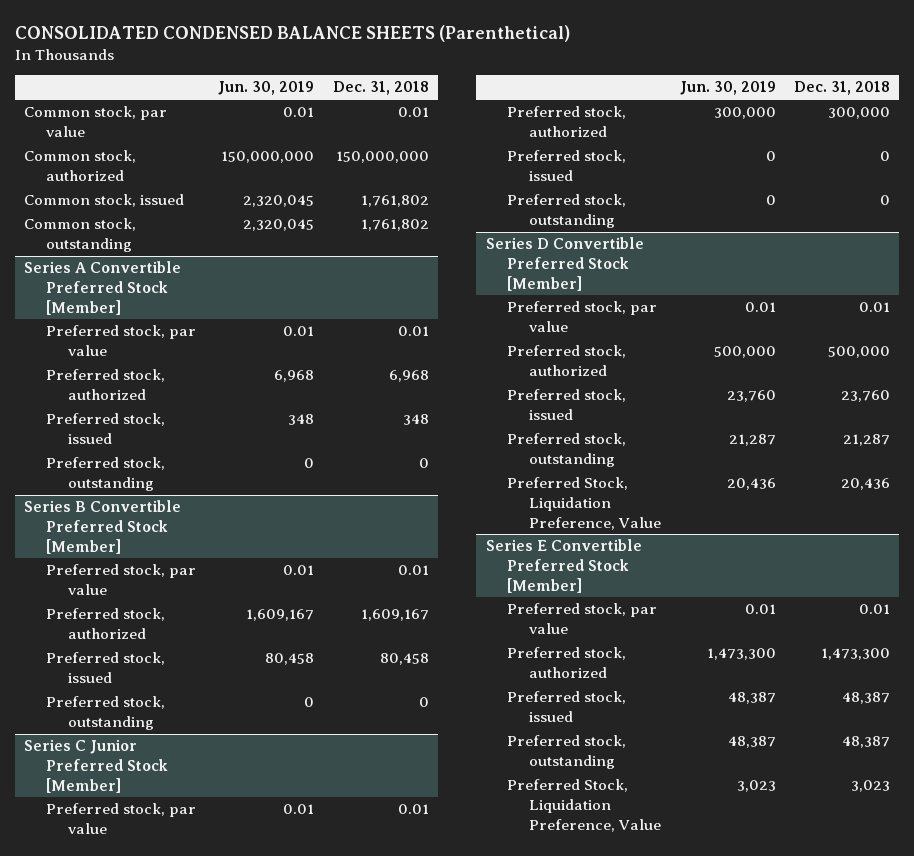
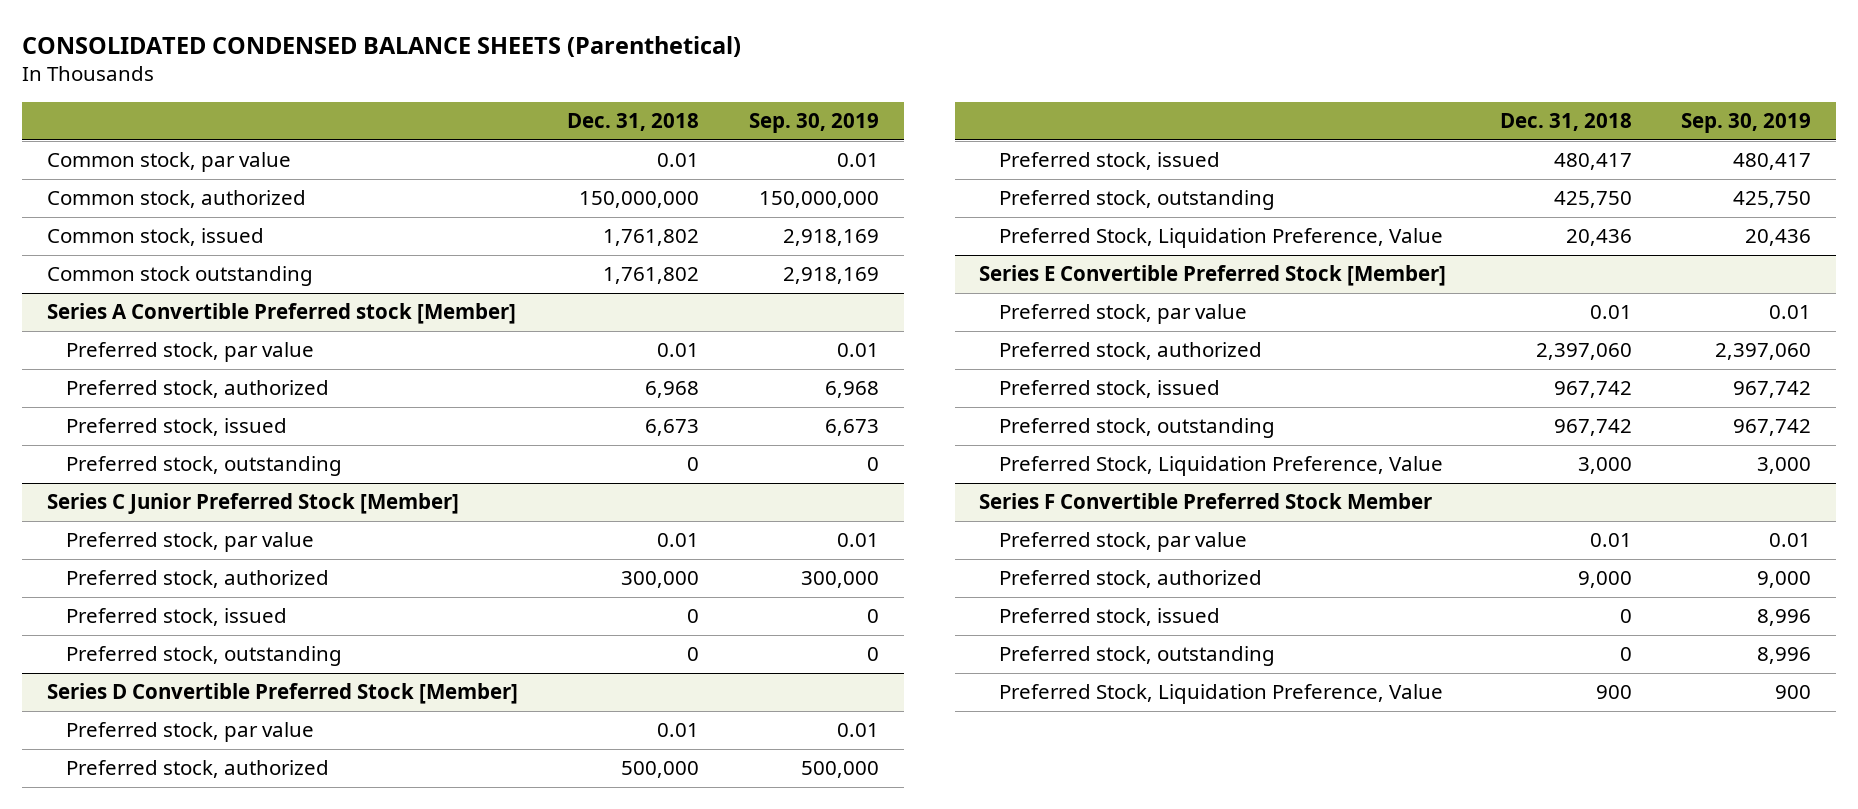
[218,81,315,96] Jun. 30, 2019 -> none
none -> [748,113,879,134] Sep. 30, 2019
[24,218,137,253] Common stock, outstanding -> [46,266,313,287] Common stock outstanding
[24,261,182,315] Series A Convertible Preferred Stock [Member] -> [46,303,516,325] Series A Convertible Preferred stock [Member]
[45,457,165,492] Preferred stock, outstanding -> none
[24,500,182,554] Series B Convertible Preferred Stock [Member] -> none
[45,564,196,596] Preferred stock, par value -> none
[45,608,165,640] Preferred stock, authorized -> none
[45,652,165,684] Preferred stock, issued -> none
[402,414,429,426] 348 -> [645,419,700,437] 6,673
[841,390,891,403] 23,760 -> [1553,153,1632,171] 480,417
[843,434,891,447] 21,287 -> [1553,191,1632,209] 425,750
[821,648,891,661] 1,473,300 -> [1535,343,1632,361] 2,397,060
[842,692,891,705] 48,387 -> [1553,381,1632,399] 967,742
[842,736,891,749] 48,387 -> [1553,419,1632,437] 967,742
[851,780,891,793] 3,023 -> [1577,457,1632,475] 3,000
none -> [979,493,1433,510] Series F Convertible Preferred Stock Member
none -> [998,532,1247,553] Preferred stock, par value
none -> [998,570,1262,589] Preferred stock, authorized
none -> [998,608,1220,627] Preferred stock, issued
none -> [998,646,1275,667] Preferred stock, outstanding
none -> [998,684,1443,705] Preferred Stock, Liquidation Preference, Value

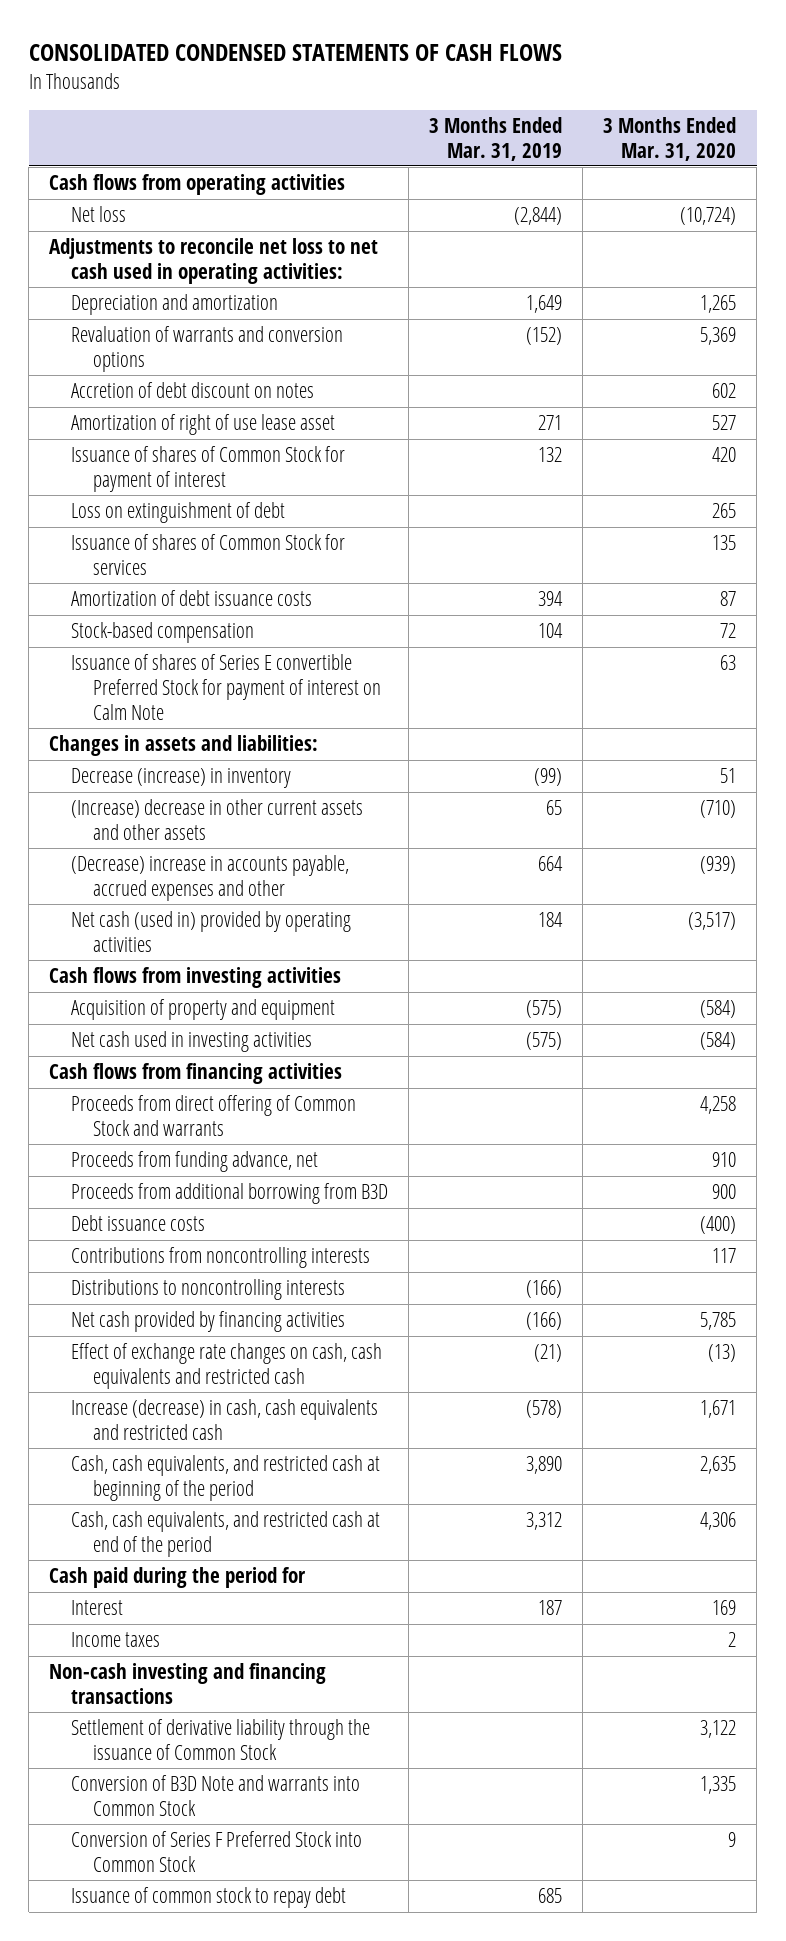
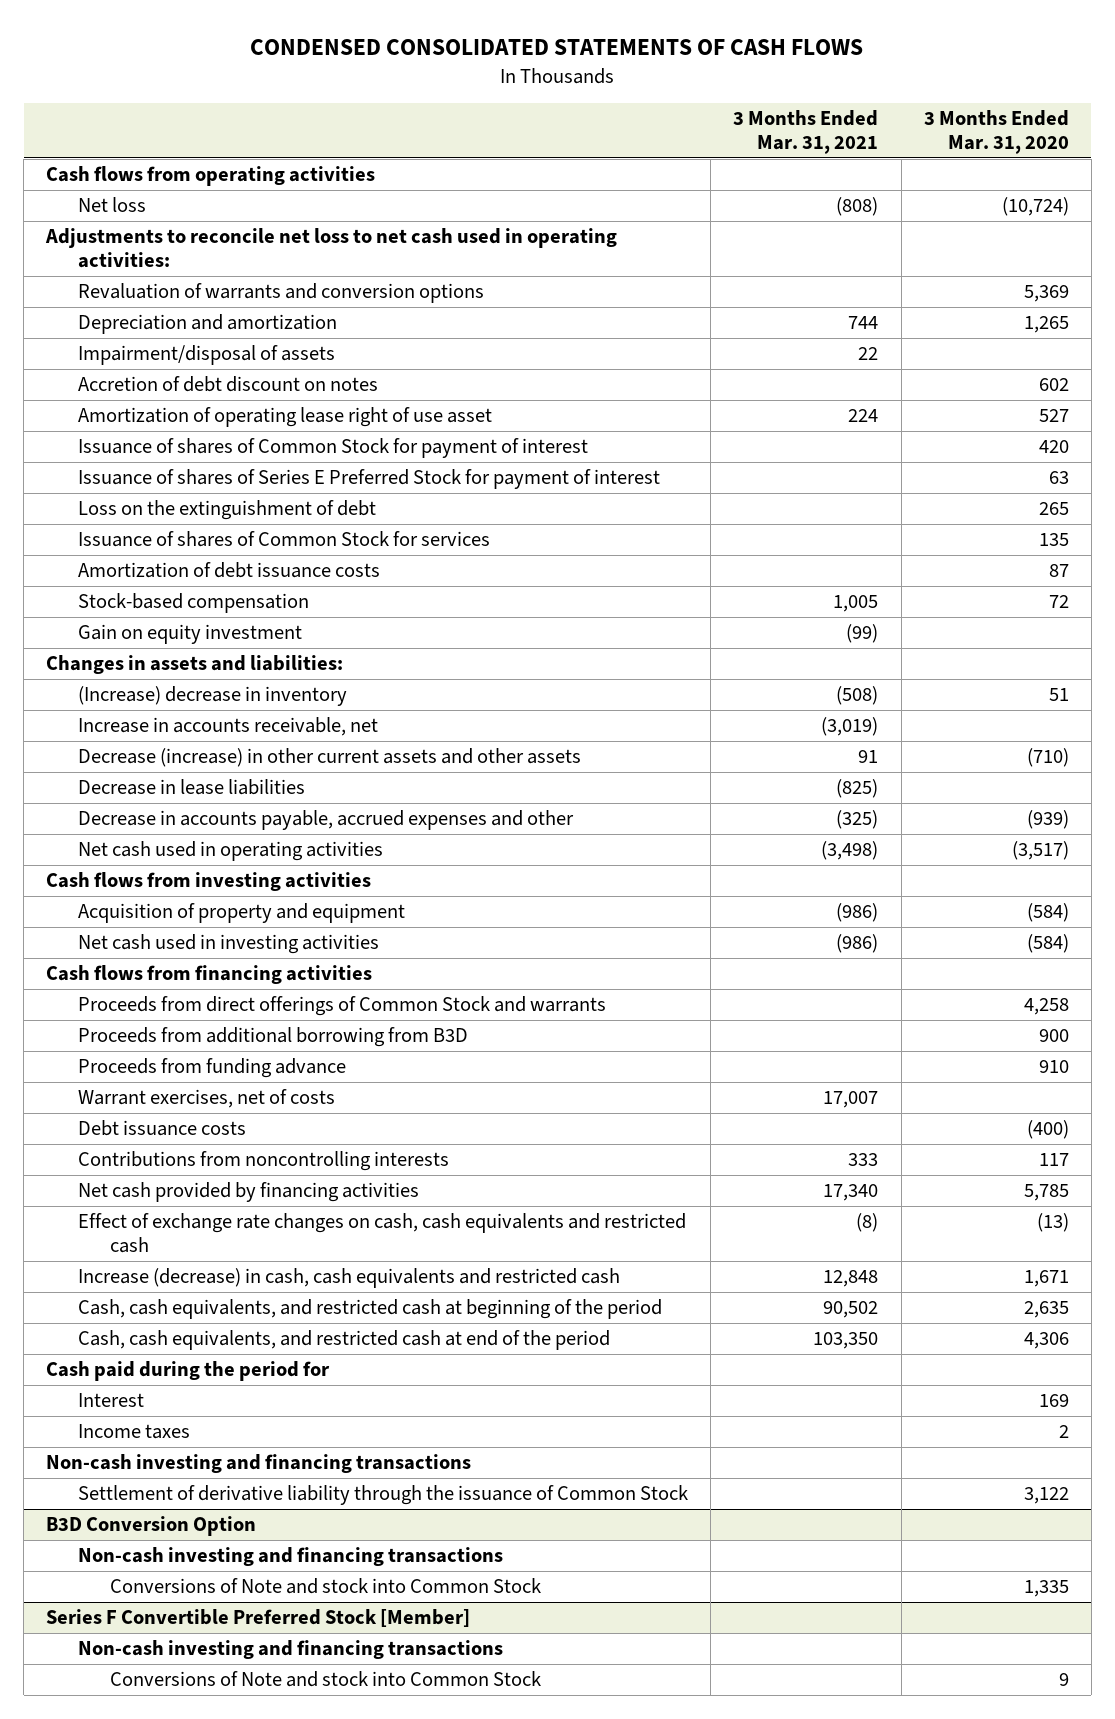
[28,43,562,61] CONSOLIDATED CONDENSED STATEMENTS OF CASH FLOWS -> [250,39,864,56] CONDENSED CONSOLIDATED STATEMENTS OF CASH FLOWS
[429,116,563,161] 3 Months Ended Mar. 31, 2019 -> none
none -> [733,110,879,155] 3 Months Ended Mar. 31, 2021
[71,294,279,316] Depreciation and amortization -> [78,314,338,335] Depreciation and amortization
none -> [78,345,336,366] Impairment/disposal of assets
[71,414,336,436] Amortization of right of use lease asset -> [78,407,493,428] Amortization of operating lease right of use asset
none -> [78,469,661,490] Issuance of shares of Series E Preferred Stock for payment of interest
[71,502,286,524] Loss on extinguishment of debt -> [78,500,377,521] Loss on the extinguishment of debt
[71,654,382,720] Issuance of shares of Series E convertible Preferred Stock for payment of interest on Calm Note -> none
none -> [78,624,303,645] Gain on equity investment
[71,768,292,789] Decrease (increase) in inventory -> [78,686,348,707] (Increase) decrease in inventory
none -> [78,717,379,737] Increase in accounts receivable, net
[71,799,364,840] (Increase) decrease in other current assets and other assets -> [78,748,582,768] Decrease (increase) in other current assets and other assets
none -> [78,779,306,796] Decrease in lease liabilities
[71,855,350,901] (Decrease) increase in accounts payable, accrued expenses and other -> [78,810,575,831] Decrease in accounts payable, accrued expenses and other
[71,911,352,952] Net cash (used in) provided by operating activities -> [78,841,384,862] Net cash used in operating activities
[71,1151,319,1173] Proceeds from funding advance, net -> none
[71,1095,357,1136] Proceeds from direct offering of Common Stock and warrants -> [78,996,607,1017] Proceeds from direct offerings of Common Stock and warrants
none -> [78,1058,347,1079] Proceeds from funding advance
none -> [78,1089,336,1109] Warrant exercises, net of costs
[71,1279,346,1301] Distributions to noncontrolling interests -> none
[71,1887,347,1909] Issuance of common stock to repay debt -> none
none -> [46,1516,257,1537] B3D Conversion Option
none -> [78,1547,504,1567] Non-cash investing and financing transactions
[71,1775,361,1816] Conversion of B3D Note and warrants into Common Stock -> [110,1578,542,1595] Conversions of Note and stock into Common Stock
none -> [46,1609,471,1628] Series F Convertible Preferred Stock [Member]
none -> [78,1640,504,1660] Non-cash investing and financing transactions
[71,1831,363,1872] Conversion of Series F Preferred Stock into Common Stock -> [110,1671,542,1688] Conversions of Note and stock into Common Stock

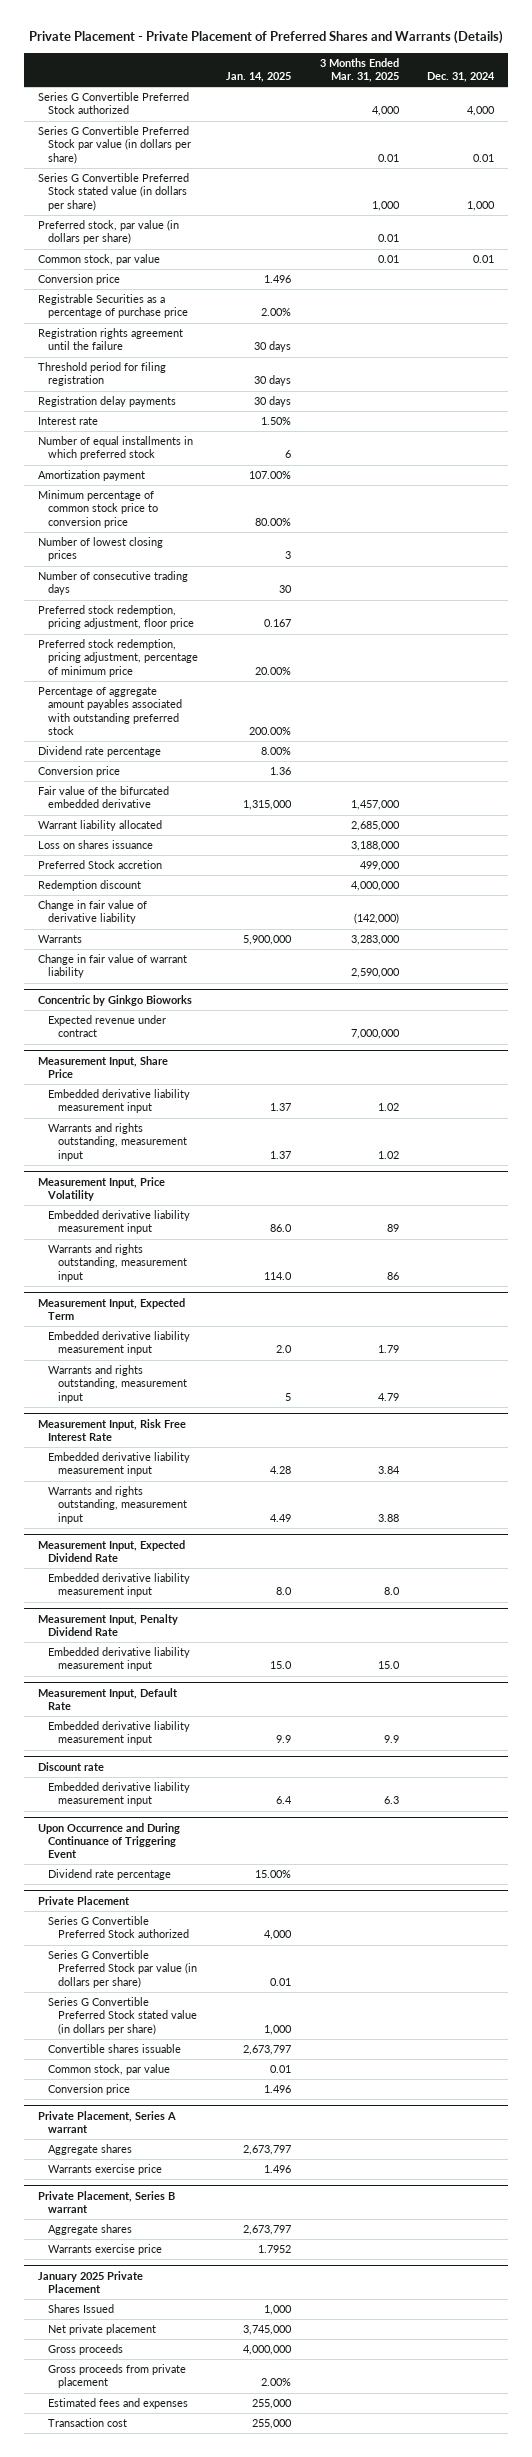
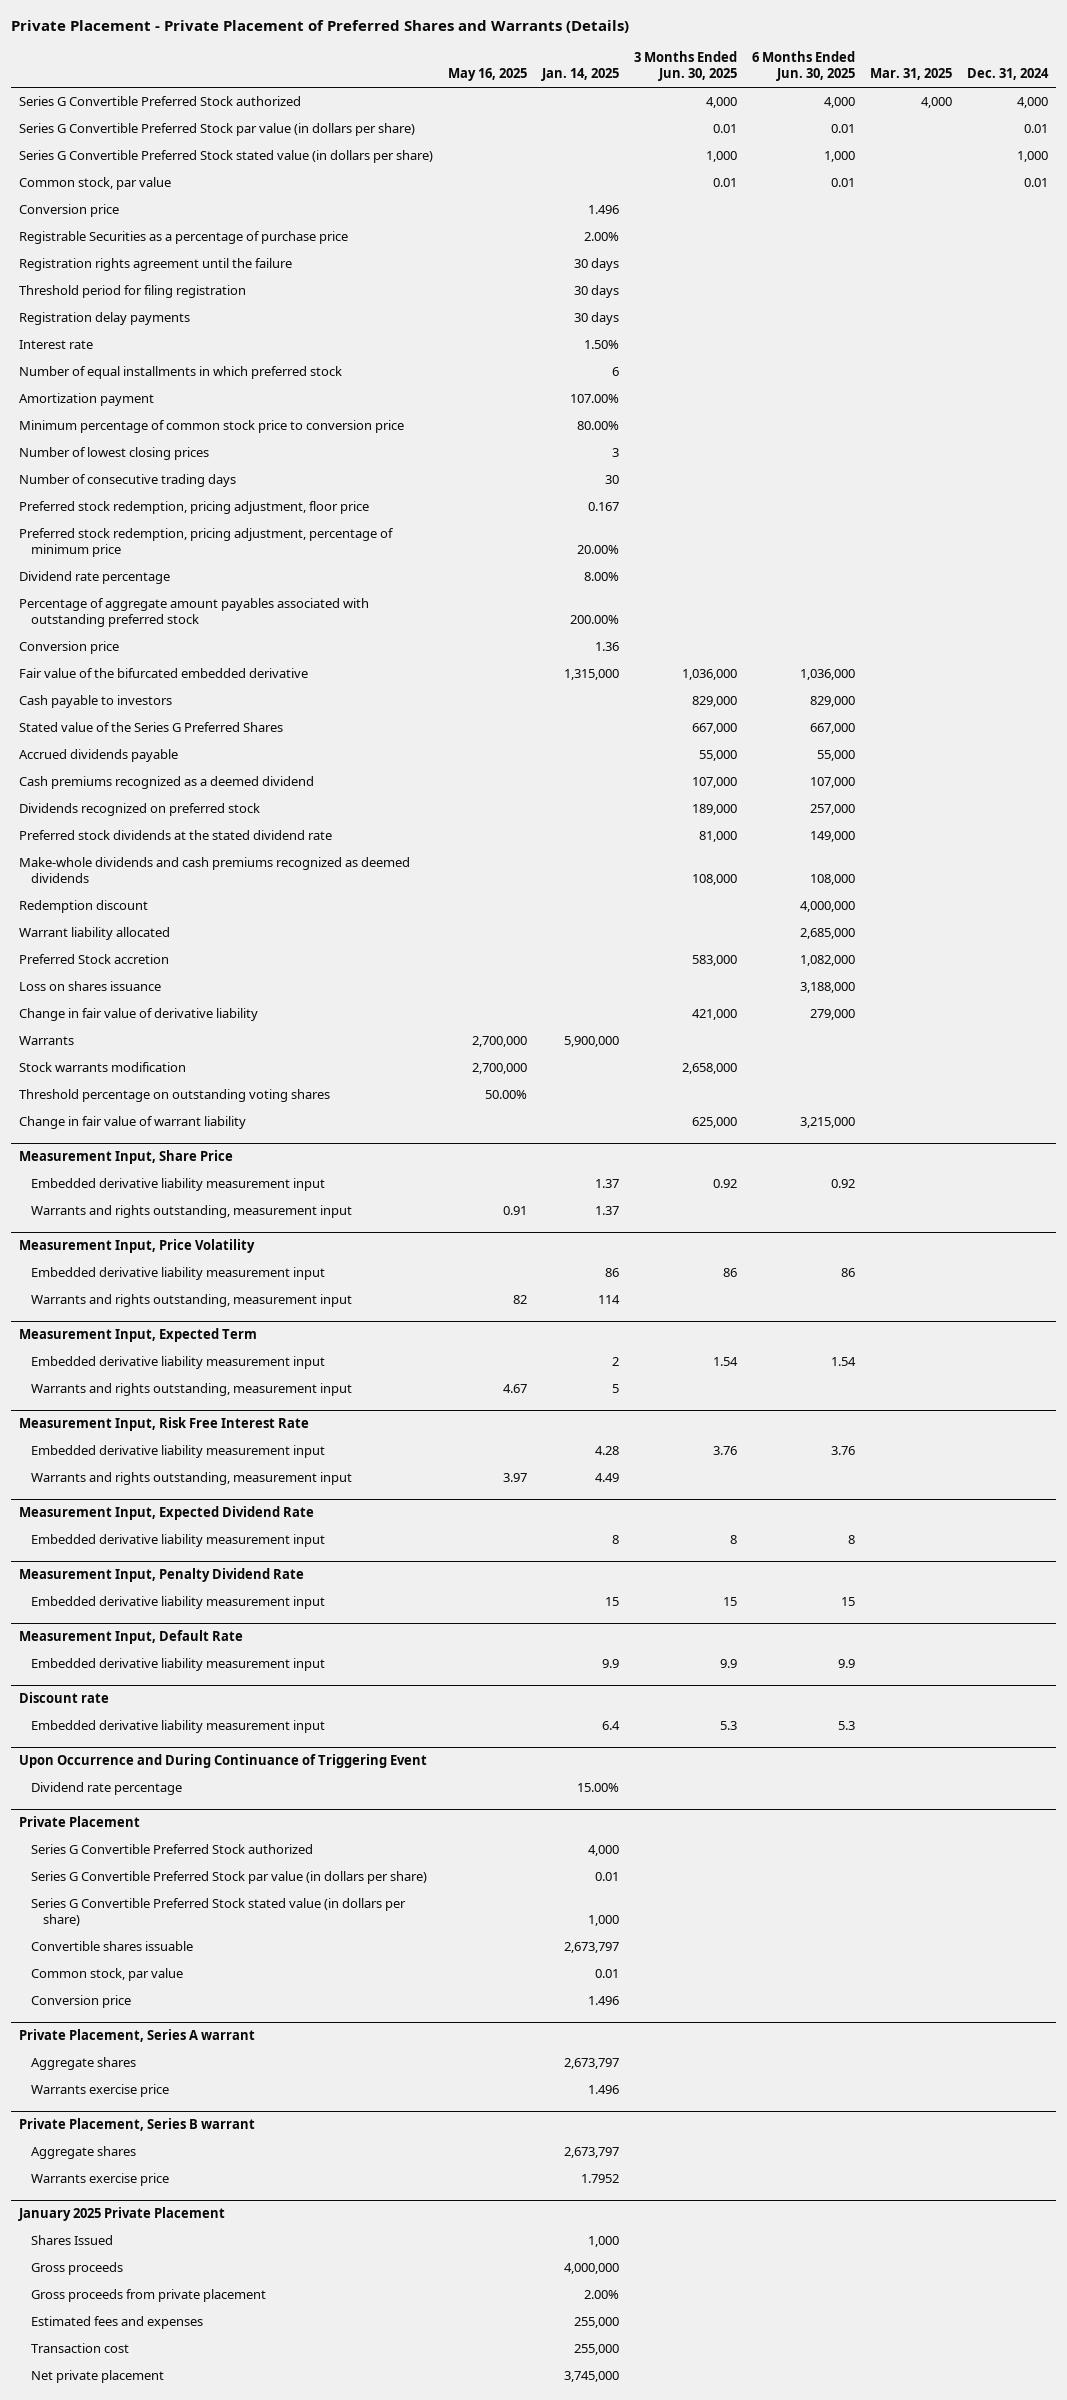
[319,57,399,83] 3 Months Ended Mar. 31, 2025 -> none
none -> [447,68,527,82] May 16, 2025
none -> [634,51,738,82] 3 Months Ended Jun. 30, 2025
none -> [752,51,856,82] 6 Months Ended Jun. 30, 2025
none -> [870,68,953,81] Mar. 31, 2025
[38,220,180,245] Preferred stock, par value (in dollars per share) -> none
[38,687,183,735] Percentage of aggregate amount payables associated with outstanding preferred stock -> [18,597,369,628] Percentage of aggregate amount payables associated with outstanding preferred stock
none -> [18,694,172,708] Cash payable to investors
none -> [18,721,283,732] Stated value of the Series G Preferred Shares
none -> [18,748,178,762] Accrued dividends payable
none -> [18,775,314,789] Cash premiums recognized as a deemed dividend
none -> [18,802,260,816] Dividends recognized on preferred stock
none -> [18,829,332,840] Preferred stock dividends at the stated dividend rate
none -> [18,856,410,884] Make-whole dividends and cash premiums recognized as deemed dividends
[38,880,142,892] Redemption discount -> [18,899,148,913] Redemption discount
[38,840,154,850] Loss on shares issuance -> [18,980,161,991] Loss on shares issuance
none -> [18,1061,186,1072] Stock warrants modification
none -> [18,1088,330,1102] Threshold percentage on outstanding voting shares
[38,994,193,1006] Concentric by Ginkgo Bioworks -> none
[48,1015,167,1038] Expected revenue under contract -> none
[270,1224,293,1233] 86.0 -> [604,1267,619,1277] 86
[264,1271,293,1280] 114.0 -> [597,1294,620,1304] 114
[276,1345,293,1354] 2.0 -> [611,1356,619,1366] 2
[276,1587,293,1596] 8.0 -> [611,1534,619,1544] 8
[270,1661,293,1670] 15.0 -> [604,1596,619,1606] 15
[48,2324,157,2336] Net private placement -> [30,2369,164,2383] Net private placement

